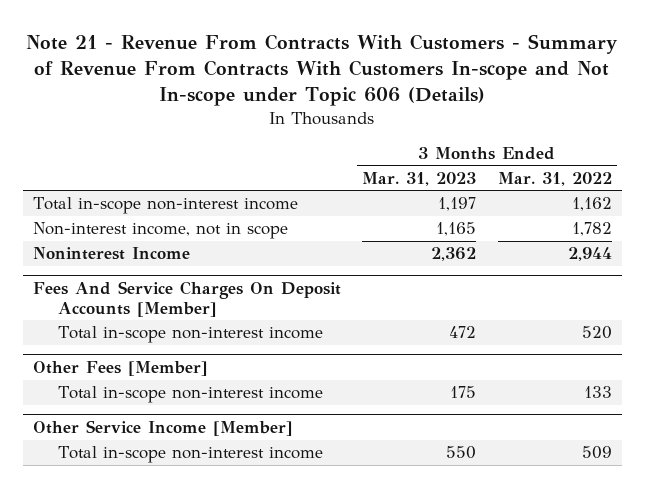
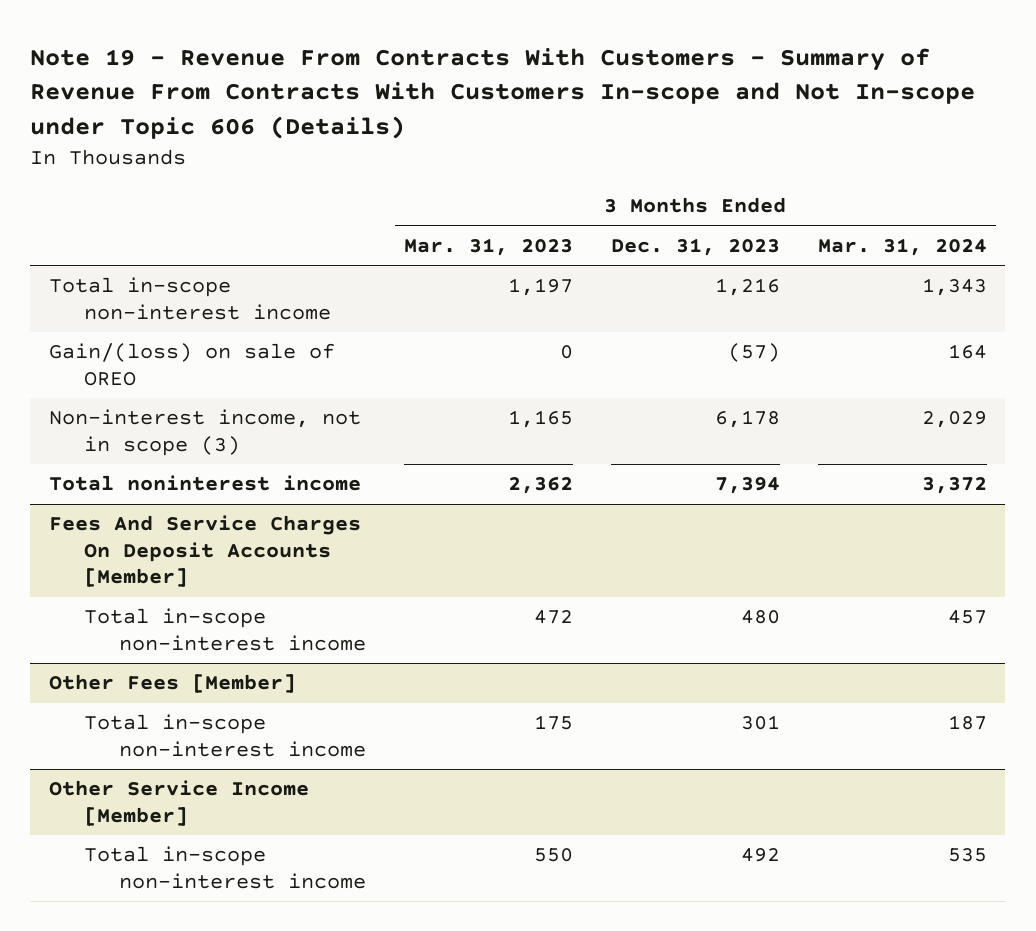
[26,33,619,106] Note 21 - Revenue From Contracts With Customers - Summary of Revenue From Contracts With Customers In-scope and Not In-scope under Topic 606 (Details) -> [30,47,976,139] Note 19 - Revenue From Contracts With Customers - Summary of Revenue From Contracts With Customers In-scope and Not In-scope under Topic 606 (Details)
[497,171,612,186] Mar. 31, 2022 -> none
none -> [610,238,780,257] Dec. 31, 2023
none -> [817,238,987,257] Mar. 31, 2024
none -> [49,343,336,386] Gain/(loss) on sale of OREO
[33,222,289,240] Non-interest income, not in scope -> [49,409,362,456] Non-interest income, not in scope (3)
[33,247,191,261] Noninterest Income -> [49,475,362,492] Total noninterest income

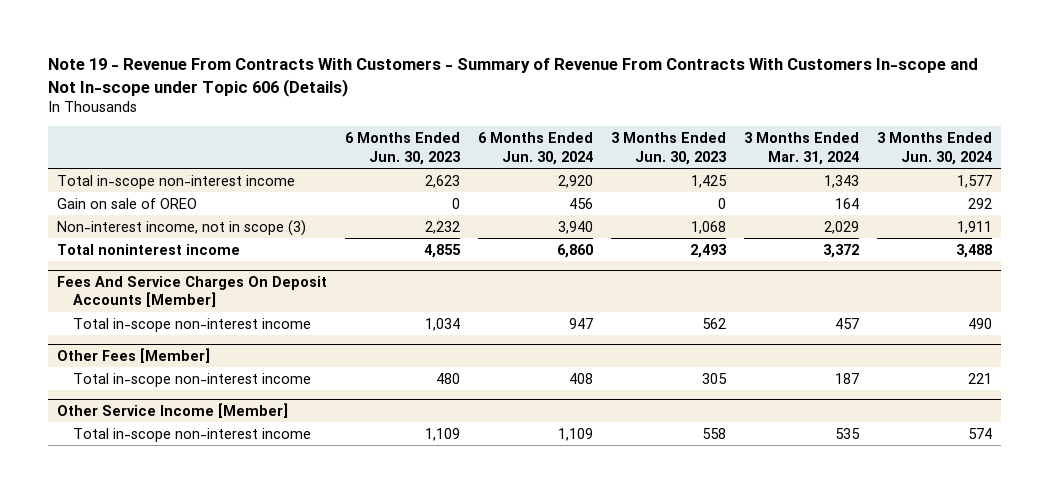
[404,238,574,257] Mar. 31, 2023 -> none
[610,238,780,257] Dec. 31, 2023 -> none
none -> [344,132,460,165] 6 Months Ended Jun. 30, 2023
none -> [477,132,593,165] 6 Months Ended Jun. 30, 2024
none -> [610,132,726,165] 3 Months Ended Jun. 30, 2023
none -> [876,132,992,165] 3 Months Ended Jun. 30, 2024
[49,343,336,386] Gain/(loss) on sale of OREO -> [56,197,197,209] Gain on sale of OREO

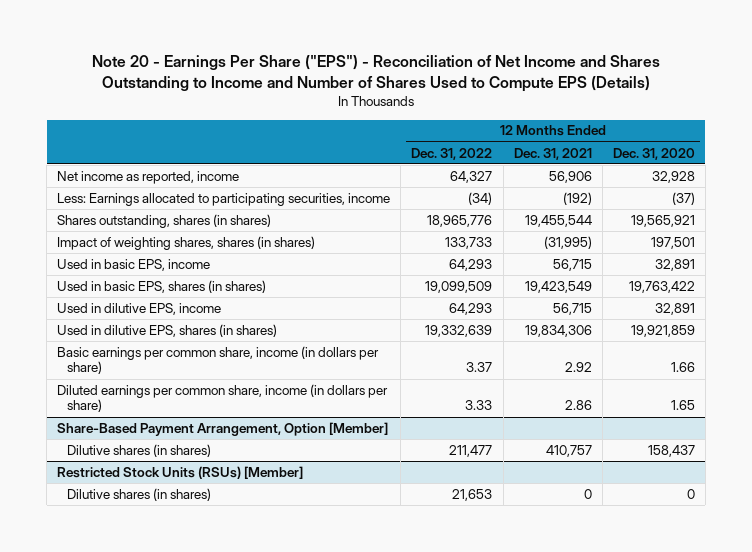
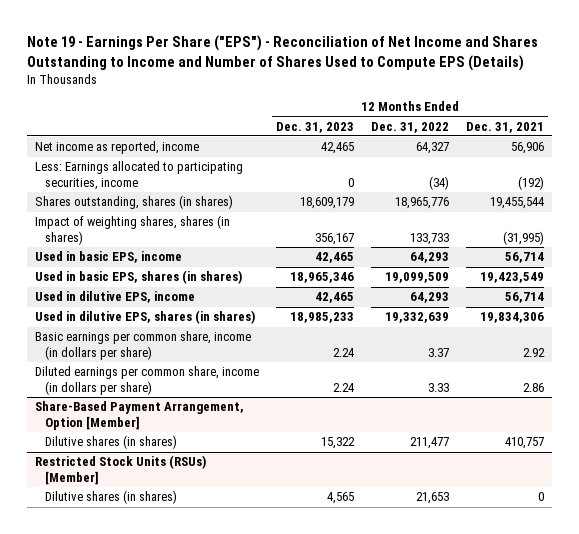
[92,55,661,93] Note 20 - Earnings Per Share ("EPS") - Reconciliation of Net Income and Shares Outstanding to Income and Number of Shares Used to Compute EPS (Details) -> [26,34,538,71] Note 19 - Earnings Per Share ("EPS") - Reconciliation of Net Income and Shares Outstanding to Income and Number of Shares Used to Compute EPS (Details)
[612,147,695,160] Dec. 31, 2020 -> none
none -> [276,121,355,133] Dec. 31, 2023
[552,258,592,271] 56,715 -> [504,252,544,264] 56,714
[552,302,592,315] 56,715 -> [504,292,544,304] 56,714

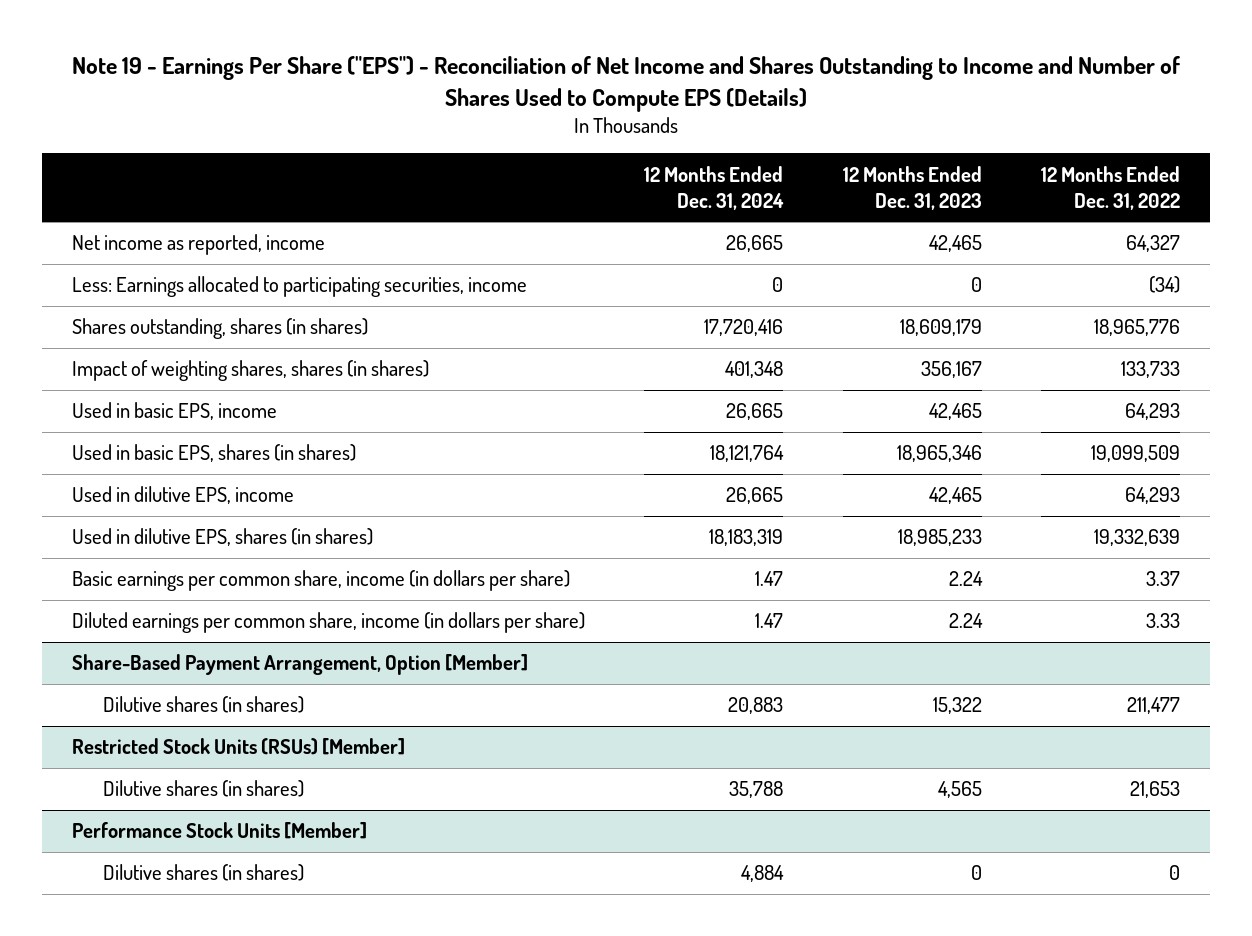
[465,121,544,133] Dec. 31, 2021 -> none
none -> [644,165,785,210] 12 Months Ended Dec. 31, 2024
none -> [71,822,367,840] Performance Stock Units [Member]
none -> [102,864,304,882] Dilutive shares (in shares)

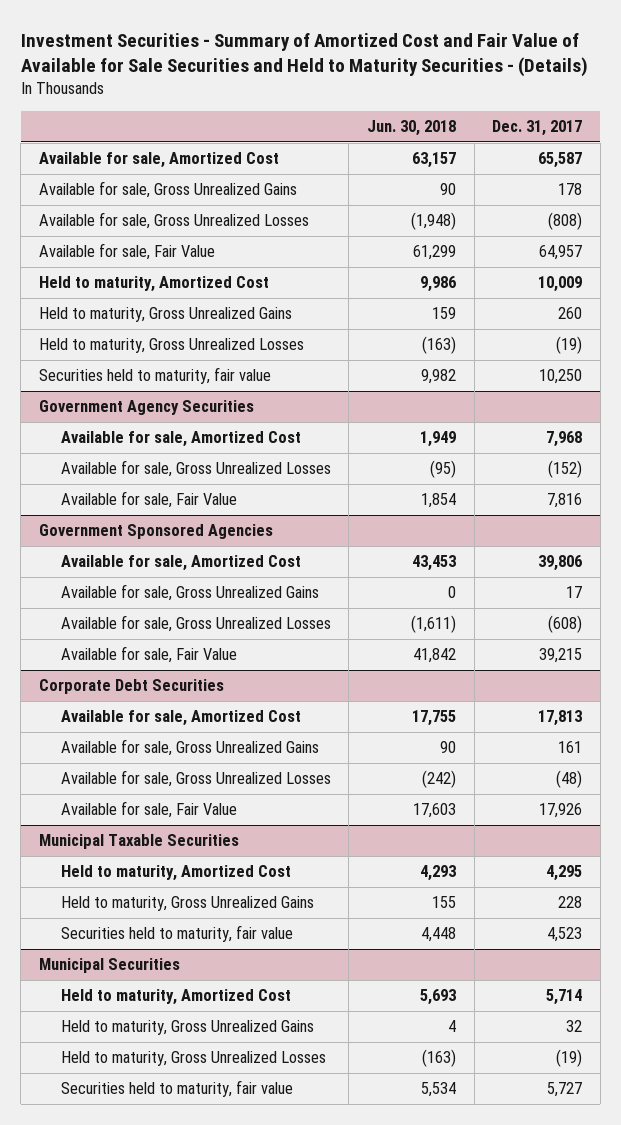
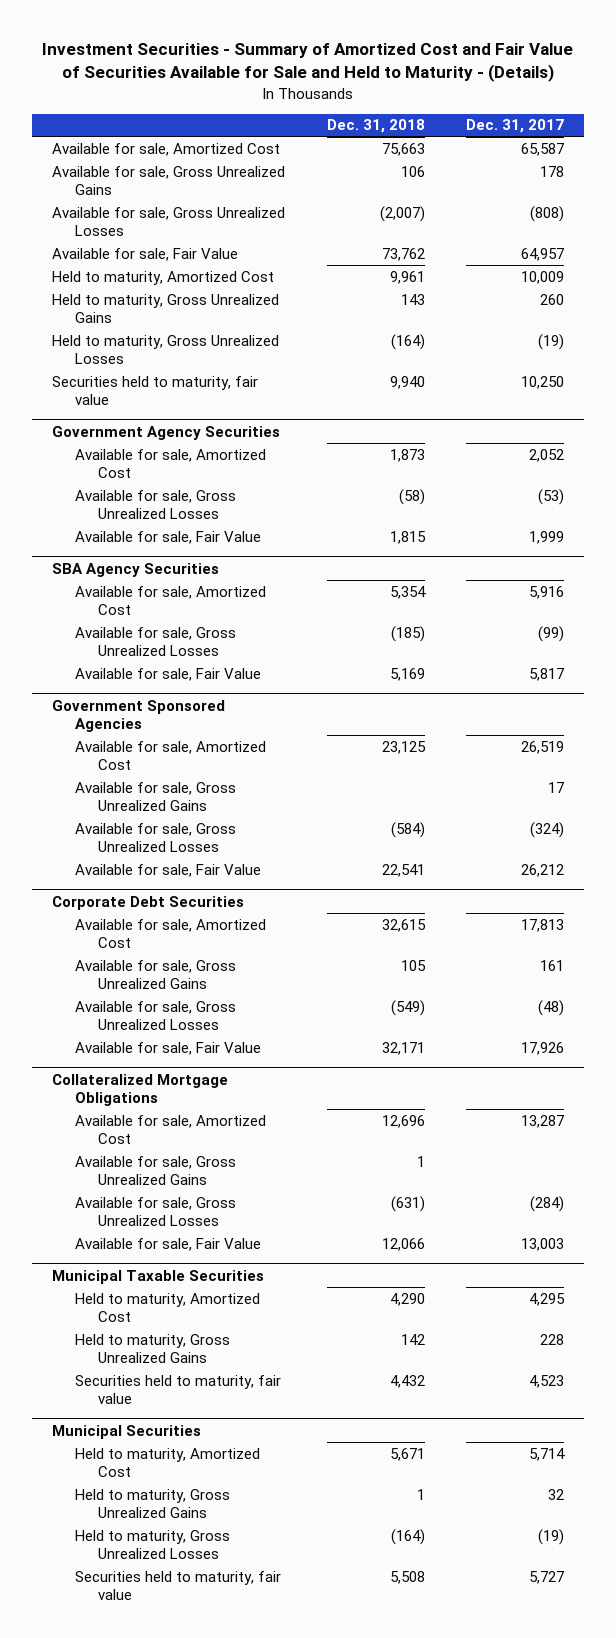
[20,32,588,78] Investment Securities - Summary of Amortized Cost and Fair Value of Available for Sale Securities and Held to Maturity Securities - (Details) -> [42,43,574,83] Investment Securities - Summary of Amortized Cost and Fair Value of Securities Available for Sale and Held to Maturity - (Details)
[366,120,456,137] Jun. 30, 2018 -> none
none -> [326,119,425,134] Dec. 31, 2018
[546,431,583,448] 7,968 -> [528,448,564,462] 2,052
[548,460,583,479] (152) -> [537,488,564,505] (53)
[547,493,583,509] 7,816 -> [528,530,564,544] 1,999
none -> [52,562,220,577] SBA Agency Securities
none -> [75,585,267,615] Available for sale, Amortized Cost
none -> [75,626,237,656] Available for sale, Gross Unrealized Losses
none -> [75,667,262,681] Available for sale, Fair Value
[538,555,583,572] 39,806 -> [520,740,564,754] 26,519
[548,615,583,634] (608) -> [529,821,564,838] (324)
[539,648,583,664] 39,215 -> [520,863,564,877] 26,212
none -> [52,1073,229,1106] Collateralized Mortgage Obligations
none -> [75,1114,267,1144] Available for sale, Amortized Cost
none -> [75,1155,237,1185] Available for sale, Gross Unrealized Gains
none -> [75,1196,237,1226] Available for sale, Gross Unrealized Losses
none -> [75,1237,262,1251] Available for sale, Fair Value

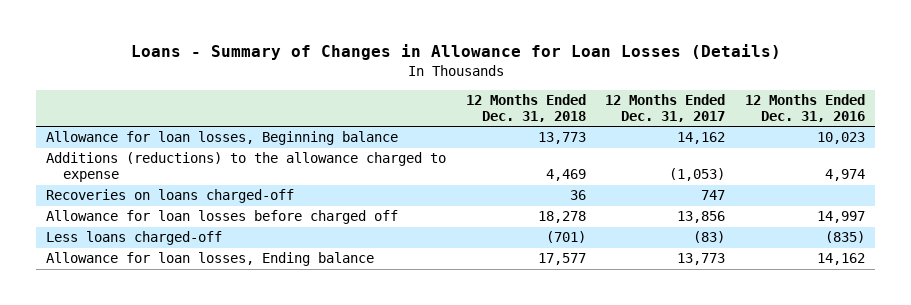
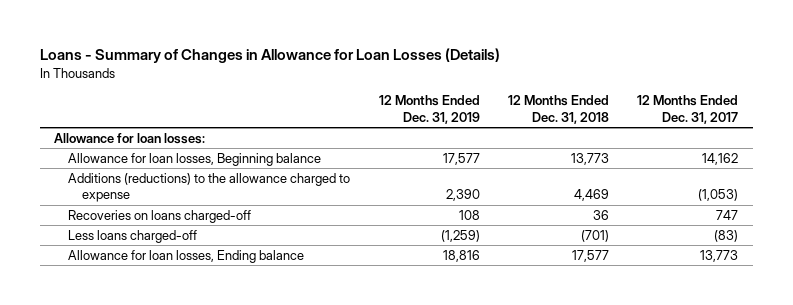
[745,94,866,123] 12 Months Ended Dec. 31, 2016 -> none
none -> [378,95,480,124] 12 Months Ended Dec. 31, 2019
none -> [54,132,206,144] Allowance for loan losses:
[45,210,398,225] Allowance for loan losses before charged off -> none

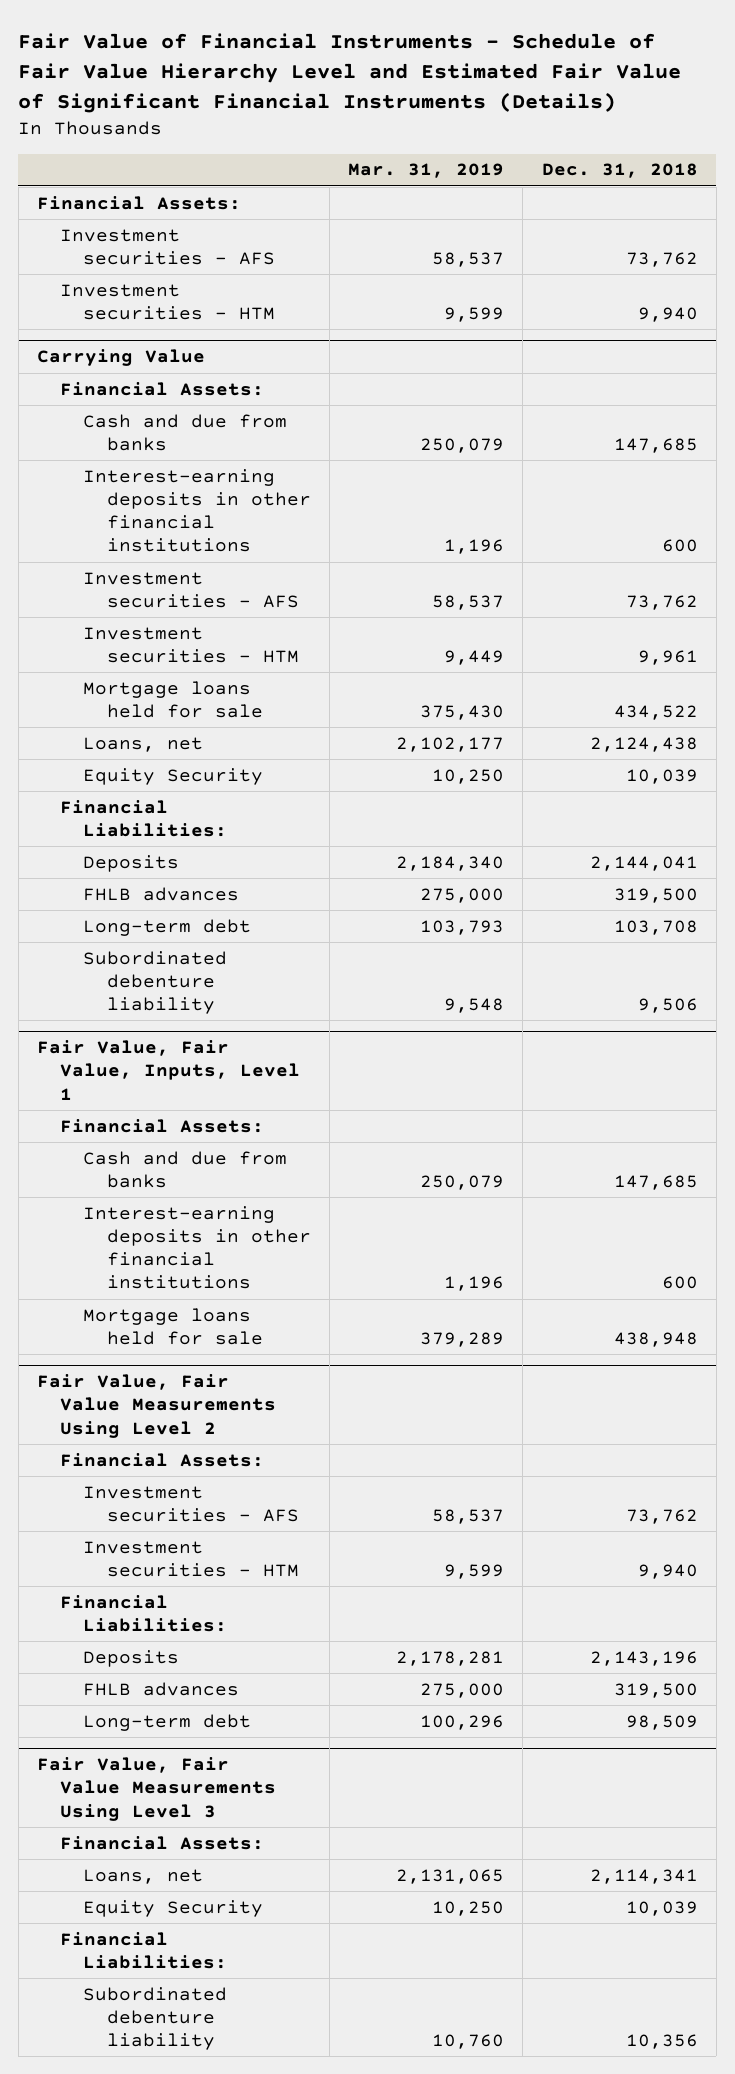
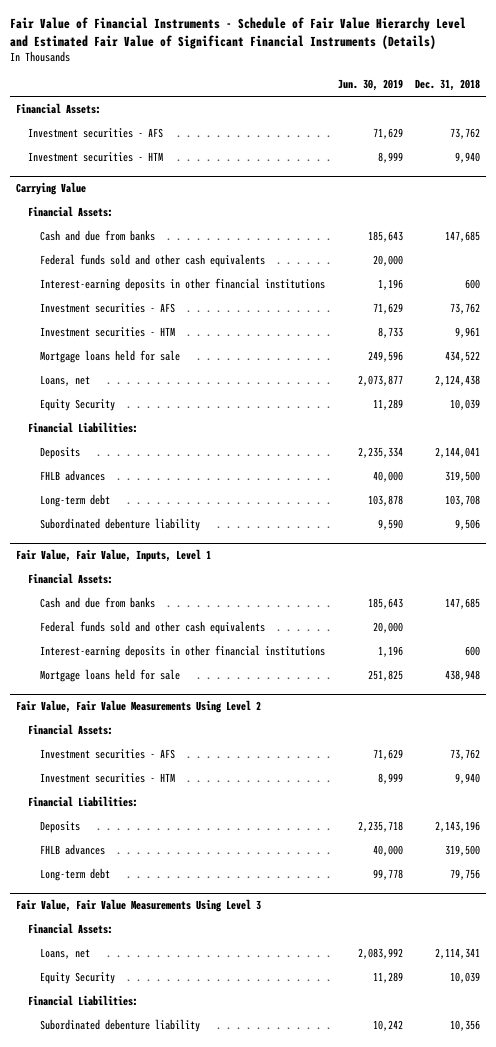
[348,163,505,179] Mar. 31, 2019 -> none
none -> [337,79,403,92] Jun. 30, 2019
none -> [40,253,266,267] Federal funds sold and other cash equivalents
none -> [40,620,266,634] Federal funds sold and other cash equivalents
[625,1714,698,1730] 98,509 -> [450,868,481,880] 79,756

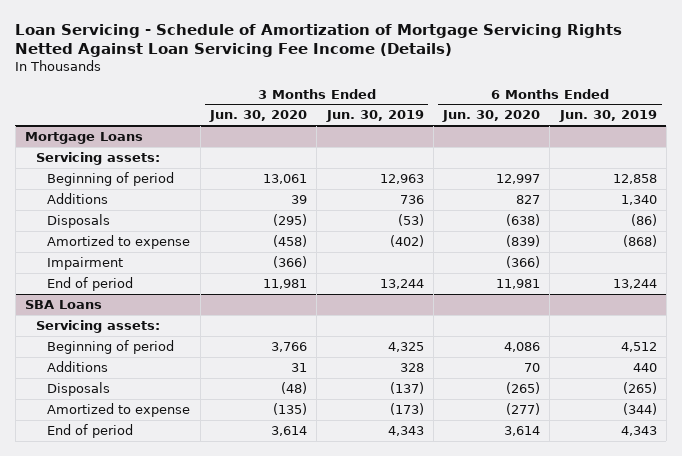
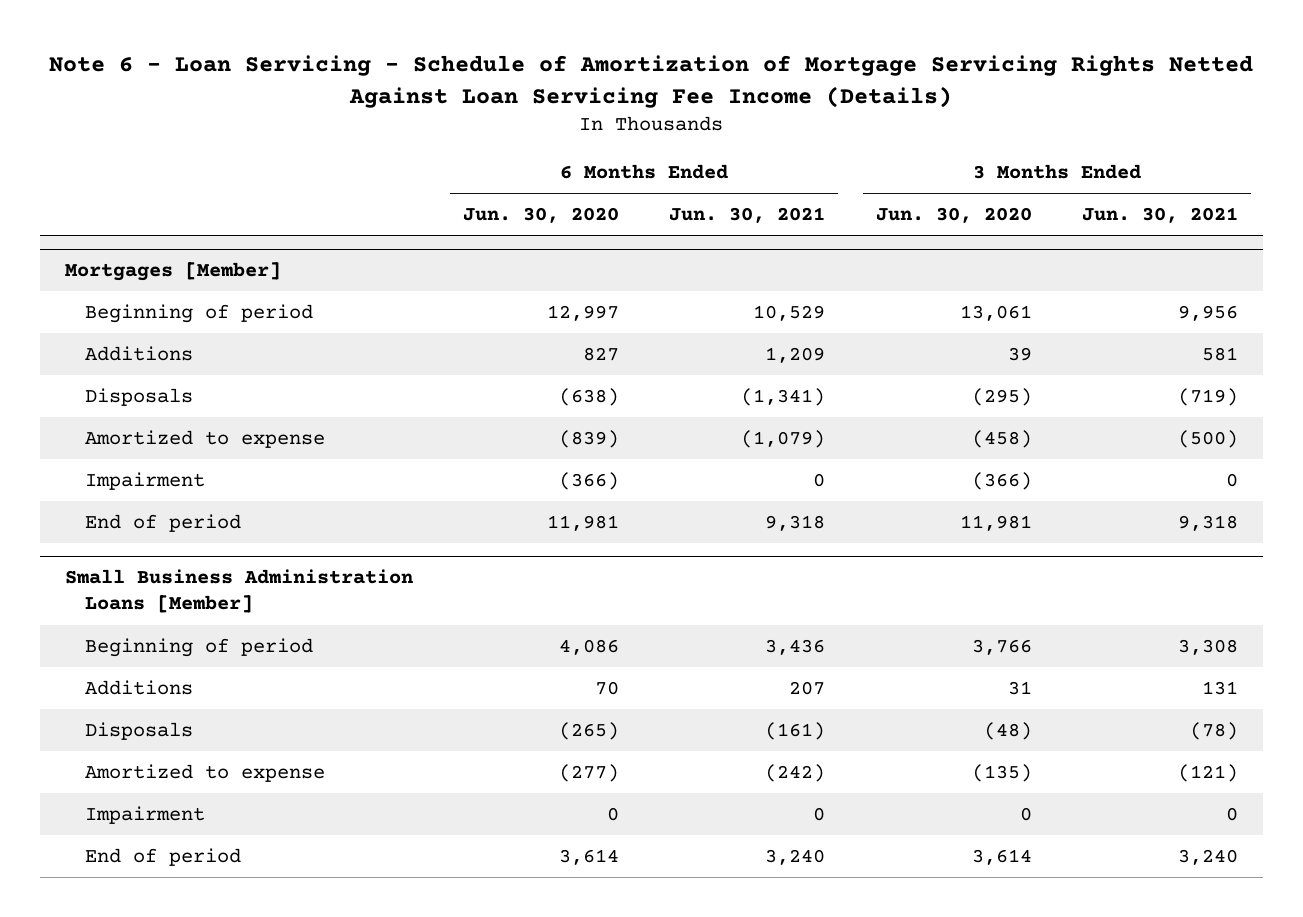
[15,23,623,58] Loan Servicing - Schedule of Amortization of Mortgage Servicing Rights Netted Against Loan Servicing Fee Income (Details) -> [49,55,1254,108] Note 6 - Loan Servicing - Schedule of Amortization of Mortgage Servicing Rights Netted Against Loan Servicing Fee Income (Details)
[325,110,424,123] Jun. 30, 2019 -> none
[558,110,657,123] Jun. 30, 2019 -> none
none -> [669,207,826,224] Jun. 30, 2021
none -> [1082,207,1239,224] Jun. 30, 2021
[36,152,161,166] Servicing assets: -> none
[24,132,143,145] Mortgage Loans -> [64,262,281,282] Mortgages [Member]
[36,320,161,334] Servicing assets: -> none
[24,300,102,310] SBA Loans -> [64,569,413,614] Small Business Administration Loans [Member]
none -> [85,806,206,825] Impairment

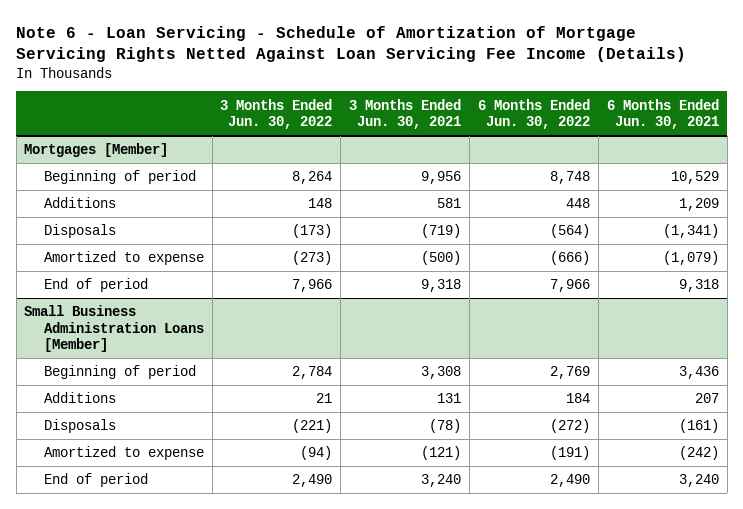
[463,207,620,224] Jun. 30, 2020 -> none
[875,207,1032,224] Jun. 30, 2020 -> none
none -> [220,98,333,130] 3 Months Ended Jun. 30, 2022
none -> [477,98,590,130] 6 Months Ended Jun. 30, 2022
[85,472,206,491] Impairment -> none
[85,806,206,825] Impairment -> none

